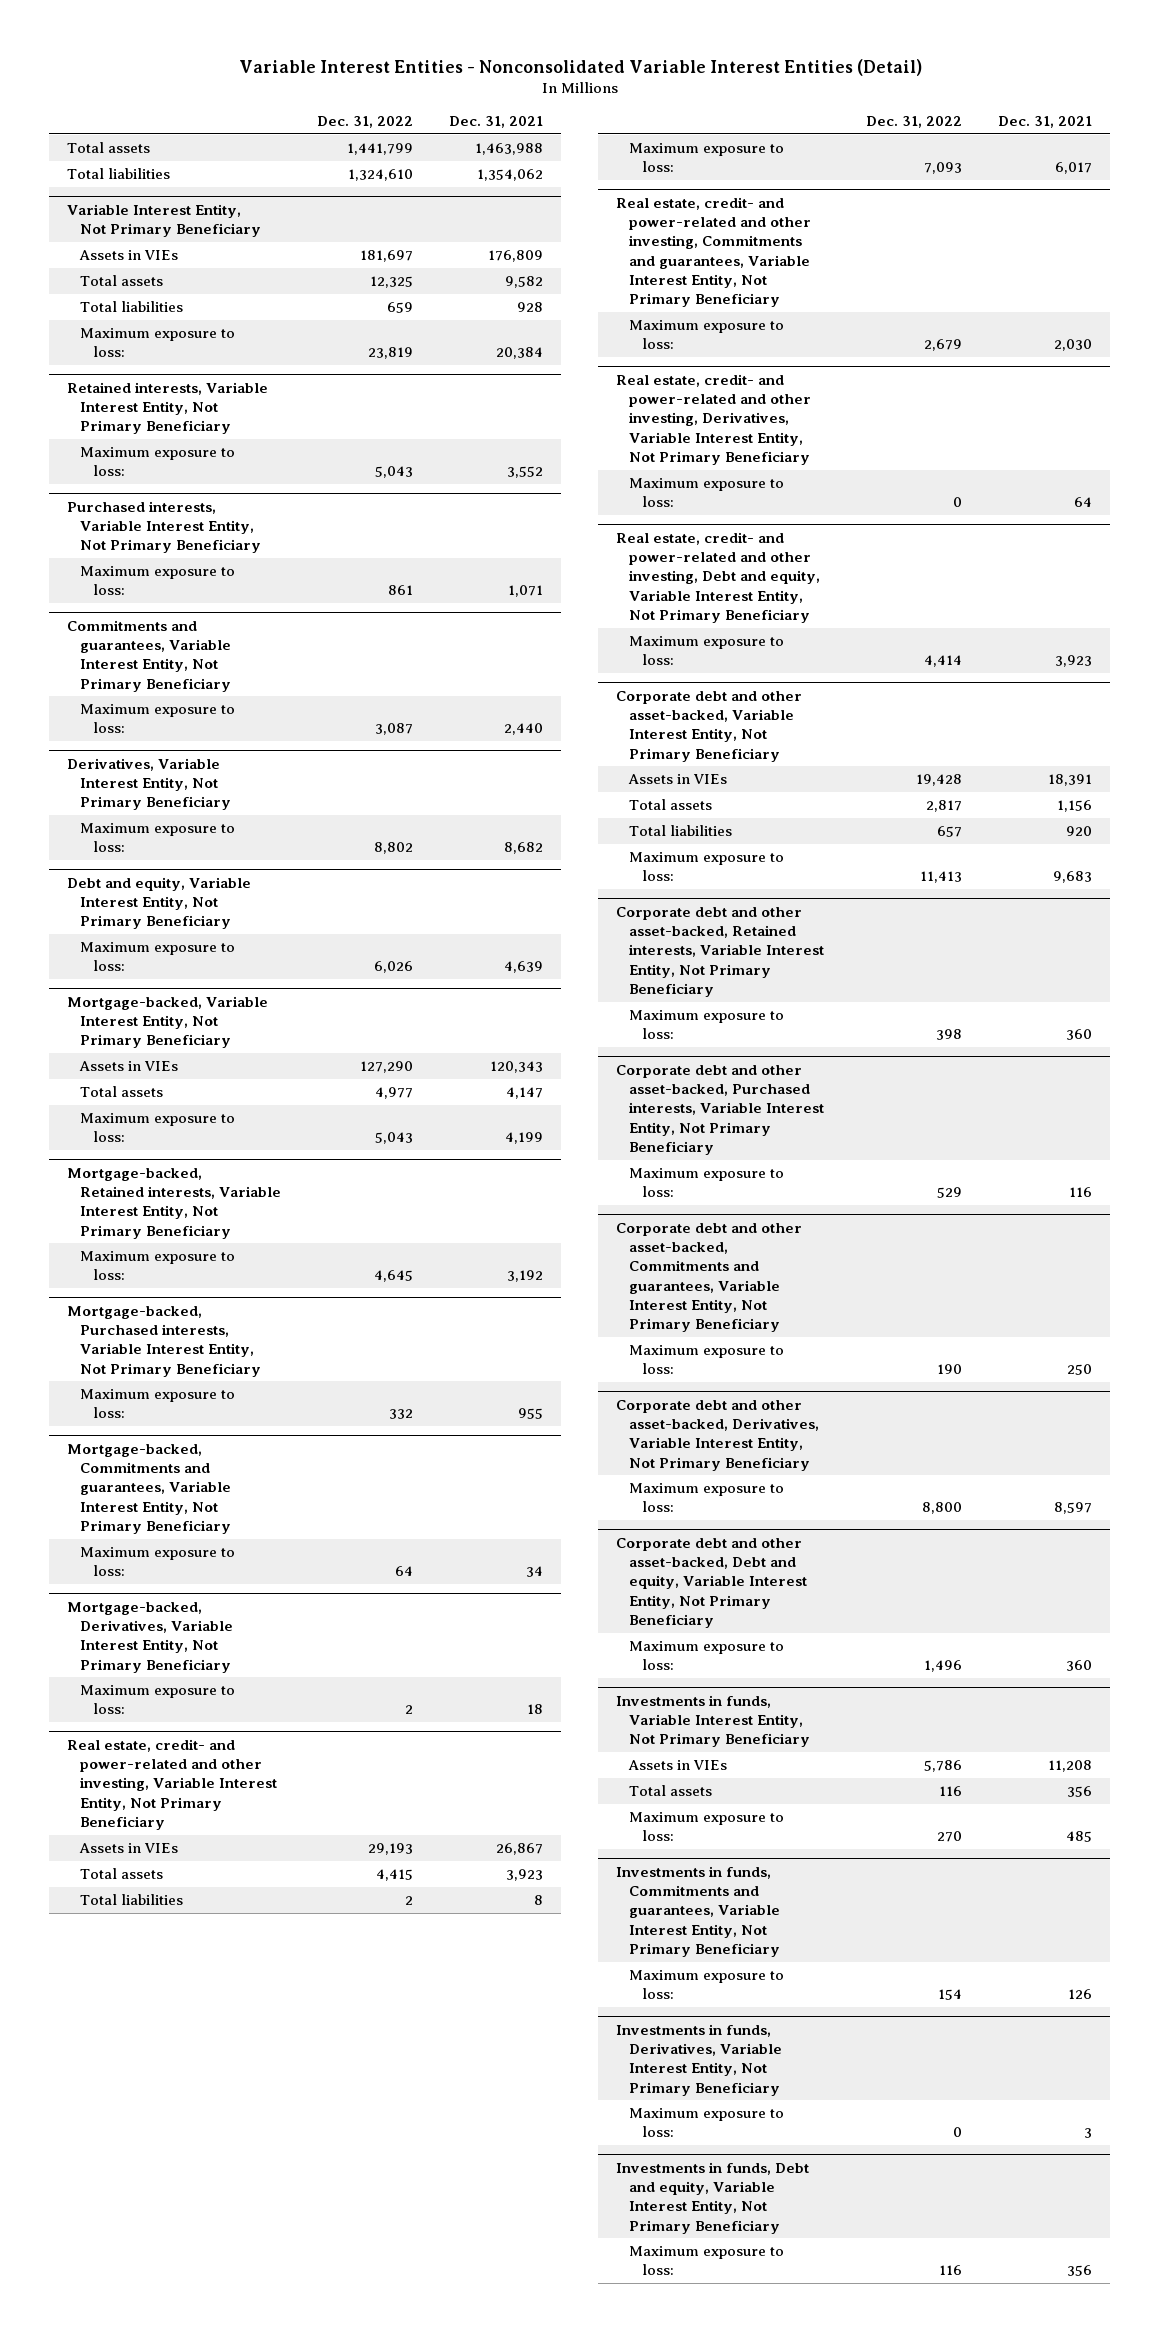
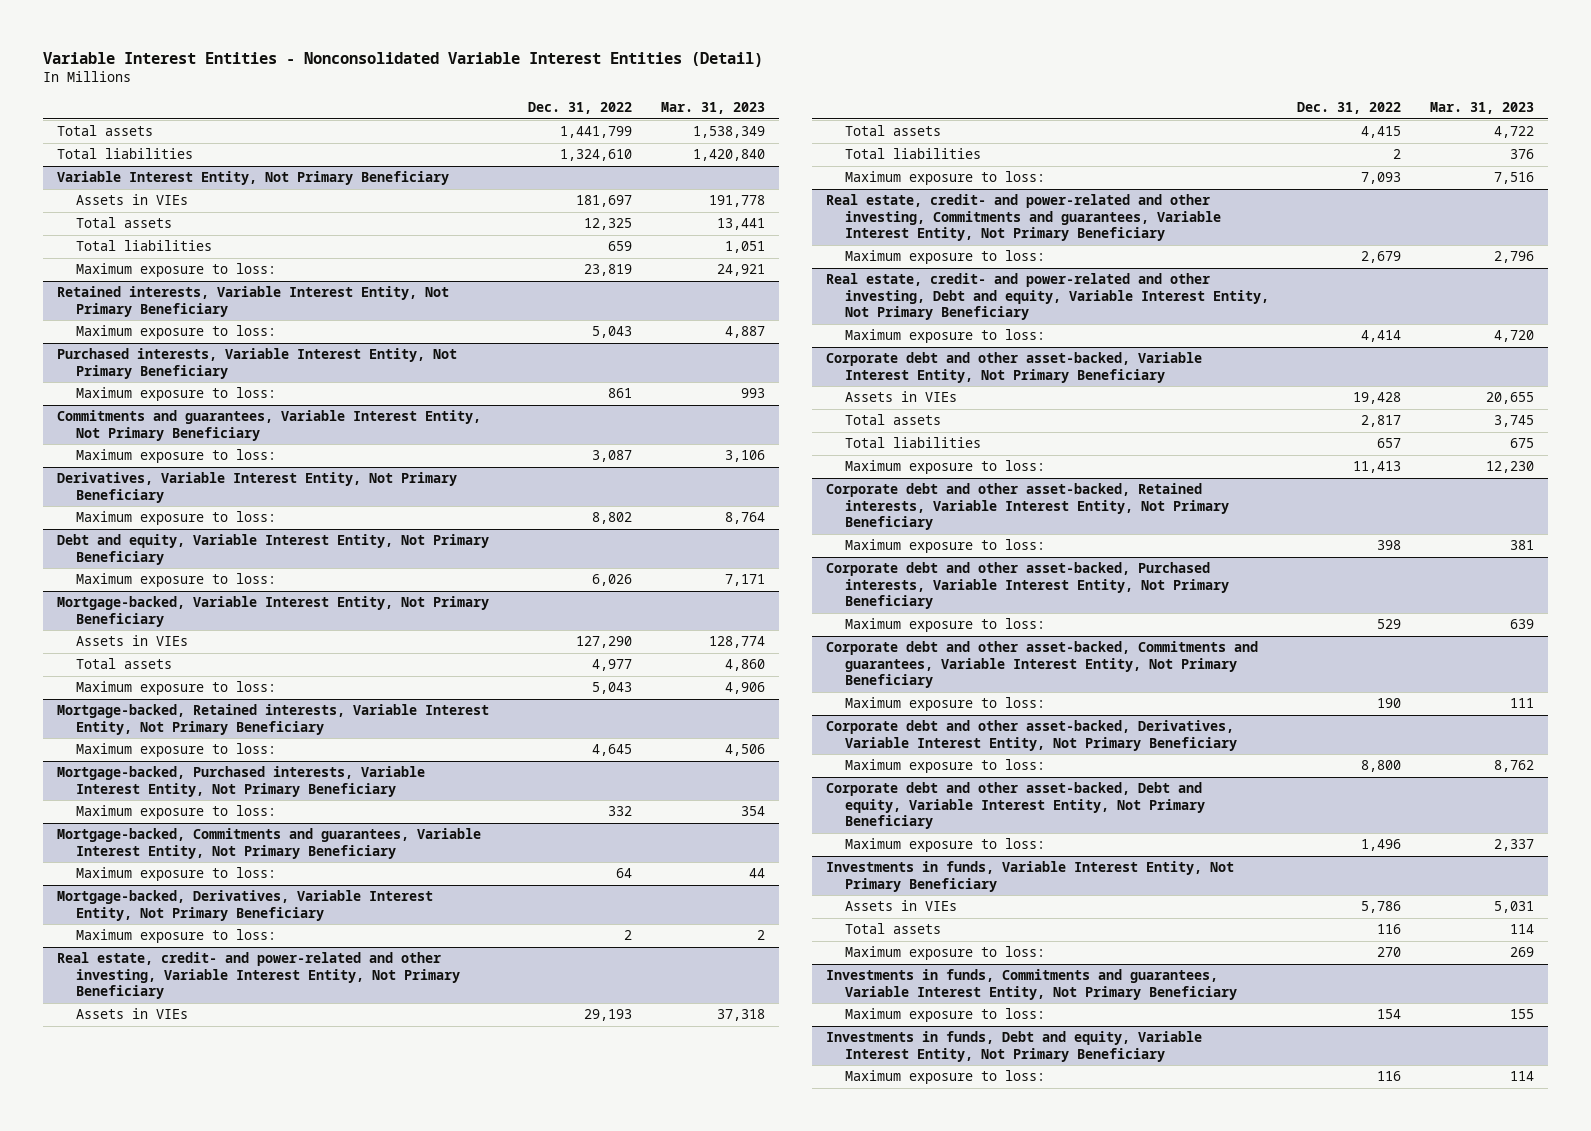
[448,116,543,129] Dec. 31, 2021 -> none
none -> [660,102,765,115] Mar. 31, 2023
[616,373,812,466] Real estate, credit- and power-related and other investing, Derivatives, Variable Interest Entity, Not Primary Beneficiary -> none
[629,477,785,508] Maximum exposure to loss: -> none
[616,2023,783,2096] Investments in funds, Derivatives, Variable Interest Entity, Not Primary Beneficiary -> none
[629,2107,785,2138] Maximum exposure to loss: -> none

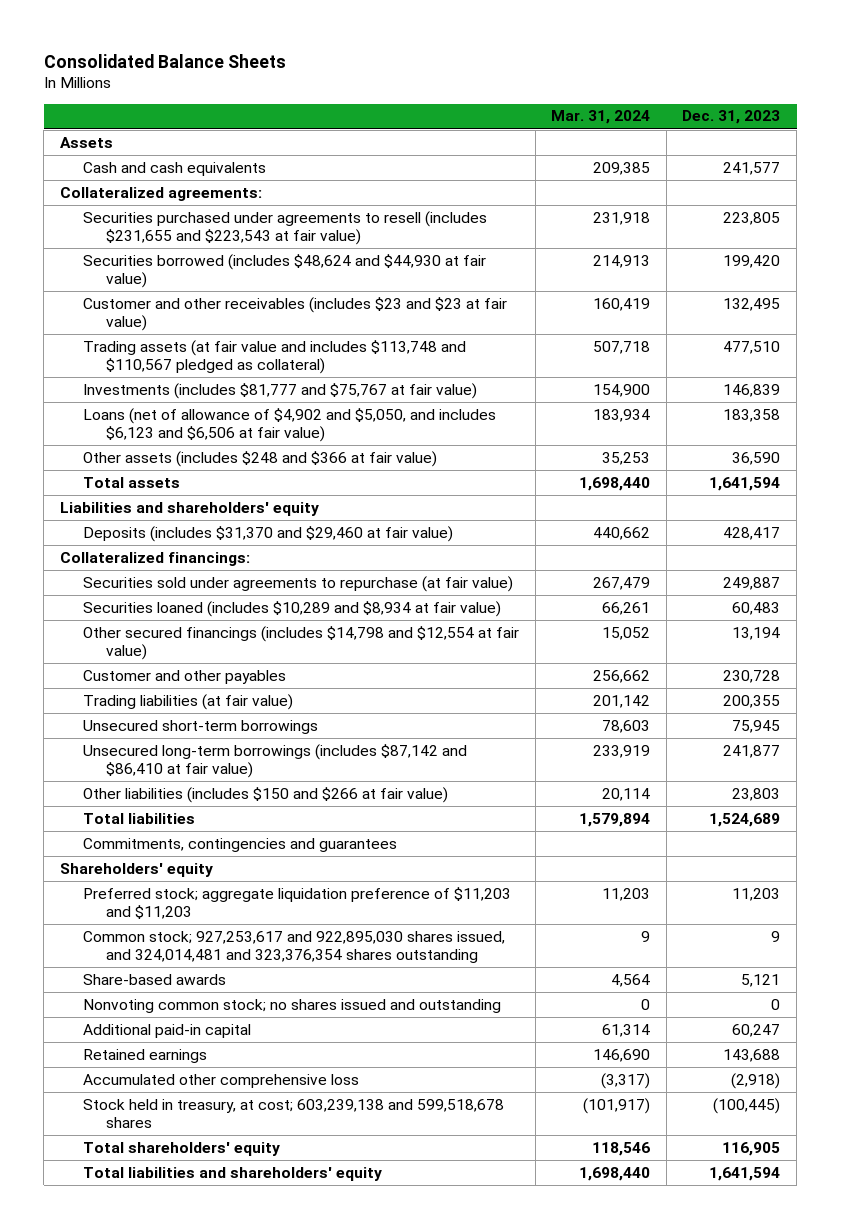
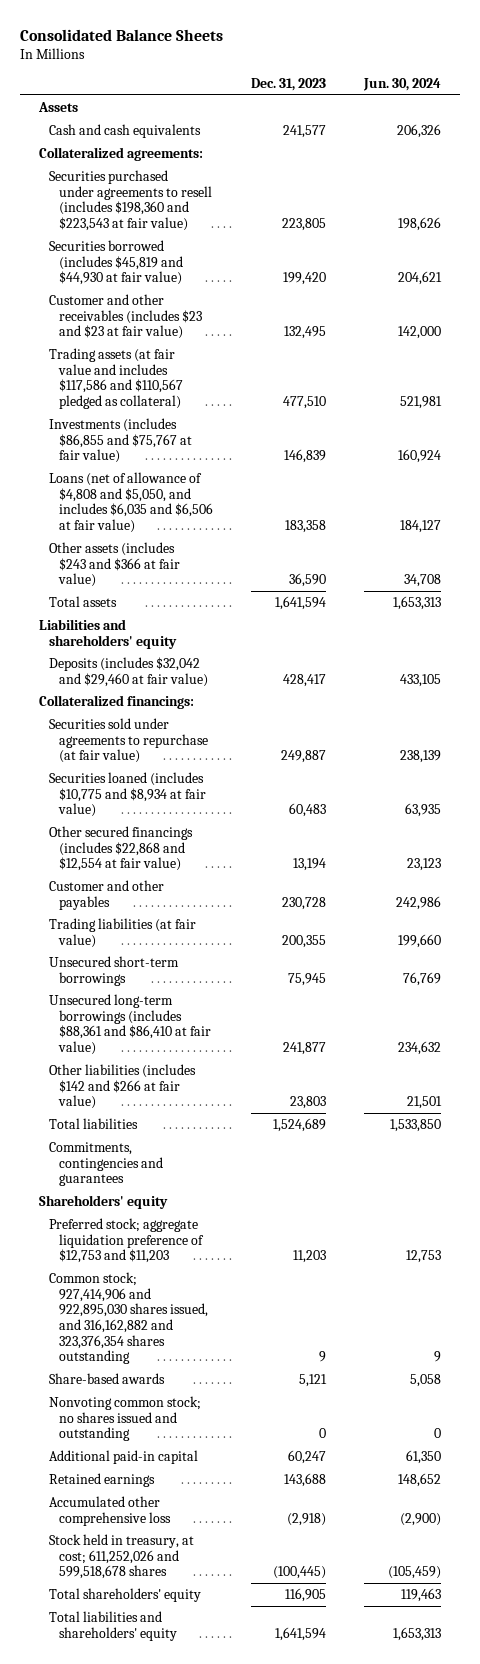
[551,110,651,125] Mar. 31, 2024 -> none
none -> [363,77,442,91] Jun. 30, 2024
[83,210,488,245] Securities purchased under agreements to resell (includes $231,655 and $223,543 at fair value) -> [48,169,212,232] Securities purchased under agreements to resell (includes $198,360 and $223,543 at fair value)
[83,253,487,288] Securities borrowed (includes $48,624 and $44,930 at fair value) -> [48,239,183,286] Securities borrowed (includes $45,819 and $44,930 at fair value)
[83,339,467,374] Trading assets (at fair value and includes $113,748 and $110,567 pledged as collateral) -> [48,347,183,410] Trading assets (at fair value and includes $117,586 and $110,567 pledged as collateral)
[83,382,478,399] Investments (includes $81,777 and $75,767 at fair value) -> [48,417,192,464] Investments (includes $86,855 and $75,767 at fair value)
[83,407,497,442] Loans (net of allowance of $4,902 and $5,050, and includes $6,123 and $6,506 at fair value) -> [48,471,213,534] Loans (net of allowance of $4,808 and $5,050, and includes $6,035 and $6,506 at fair value)
[83,450,438,467] Other assets (includes $248 and $366 at fair value) -> [48,541,180,588] Other assets (includes $243 and $366 at fair value)
[83,525,454,542] Deposits (includes $31,370 and $29,460 at fair value) -> [48,656,208,687] Deposits (includes $32,042 and $29,460 at fair value)
[83,600,502,617] Securities loaned (includes $10,289 and $8,934 at fair value) -> [48,771,206,818] Securities loaned (includes $10,775 and $8,934 at fair value)
[83,625,520,660] Other secured financings (includes $14,798 and $12,554 at fair value) -> [48,825,193,872] Other secured financings (includes $22,868 and $12,554 at fair value)
[83,743,468,778] Unsecured long-term borrowings (includes $87,142 and $86,410 at fair value) -> [48,993,211,1056] Unsecured long-term borrowings (includes $88,361 and $86,410 at fair value)
[83,786,449,803] Other liabilities (includes $150 and $266 at fair value) -> [48,1063,196,1110] Other liabilities (includes $142 and $266 at fair value)
[83,886,512,919] Preferred stock; aggregate liquidation preference of $11,203 and $11,203 -> [48,1217,204,1264] Preferred stock; aggregate liquidation preference of $12,753 and $11,203
[83,930,506,963] Common stock; 927,253,617 and 922,895,030 shares issued, and 324,014,481 and 323,376,354 shares outstanding -> [48,1271,208,1365] Common stock; 927,414,906 and 922,895,030 shares issued, and 316,162,882 and 323,376,354 shares outstanding
[83,1098,505,1128] Stock held in treasury, at cost; 603,239,138 and 599,518,678 shares -> [48,1533,194,1580] Stock held in treasury, at cost; 611,252,026 and 599,518,678 shares

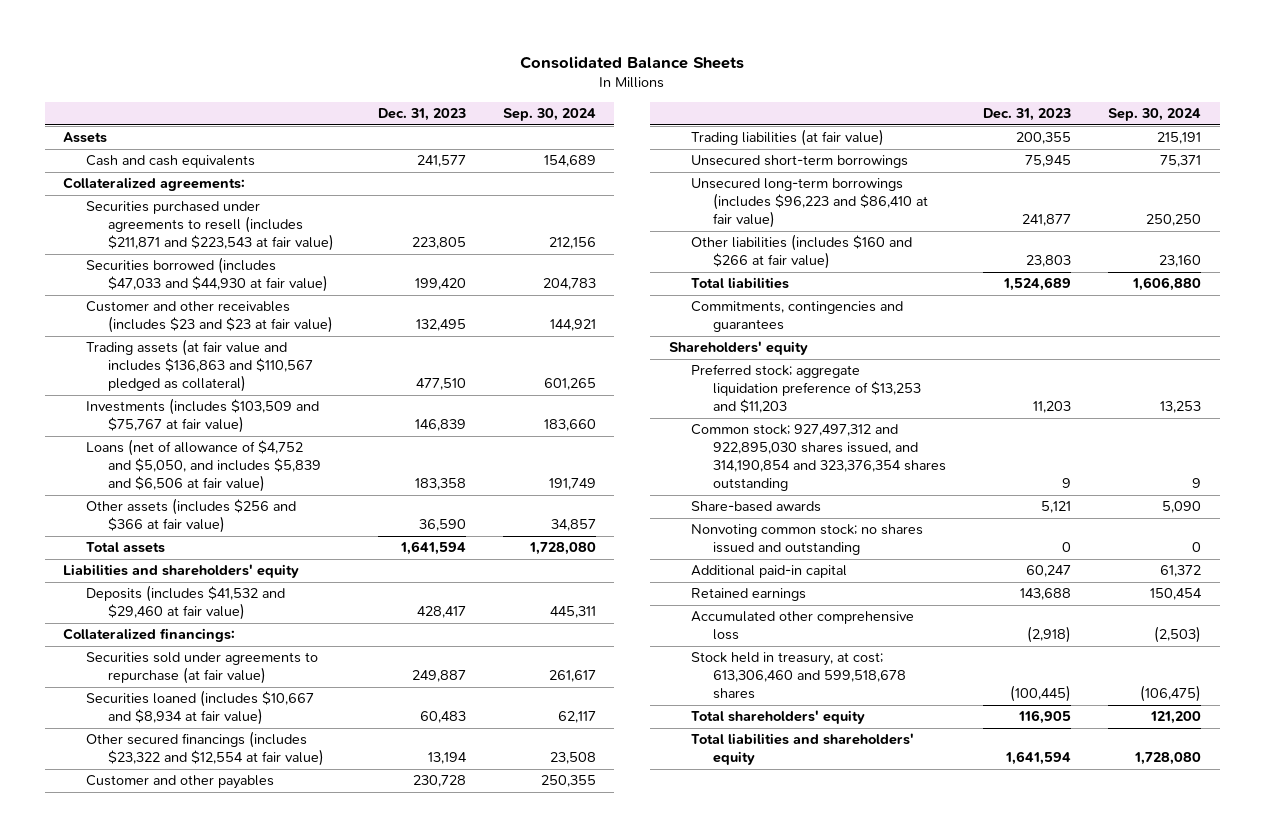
[363,77,442,91] Jun. 30, 2024 -> none
none -> [502,108,596,122] Sep. 30, 2024
[48,169,212,232] Securities purchased under agreements to resell (includes $198,360 and $223,543 at fair value) -> [85,201,334,252] Securities purchased under agreements to resell (includes $211,871 and $223,543 at fair value)
[48,239,183,286] Securities borrowed (includes $45,819 and $44,930 at fair value) -> [85,257,328,293] Securities borrowed (includes $47,033 and $44,930 at fair value)
[48,347,183,410] Trading assets (at fair value and includes $117,586 and $110,567 pledged as collateral) -> [85,339,313,393] Trading assets (at fair value and includes $136,863 and $110,567 pledged as collateral)
[48,417,192,464] Investments (includes $86,855 and $75,767 at fair value) -> [85,398,319,434] Investments (includes $103,509 and $75,767 at fair value)
[48,471,213,534] Loans (net of allowance of $4,808 and $5,050, and includes $6,035 and $6,506 at fair value) -> [85,439,321,493] Loans (net of allowance of $4,752 and $5,050, and includes $5,839 and $6,506 at fair value)
[48,541,180,588] Other assets (includes $243 and $366 at fair value) -> [85,498,296,534] Other assets (includes $256 and $366 at fair value)
[48,656,208,687] Deposits (includes $32,042 and $29,460 at fair value) -> [85,585,285,621] Deposits (includes $41,532 and $29,460 at fair value)
[48,771,206,818] Securities loaned (includes $10,775 and $8,934 at fair value) -> [85,690,314,726] Securities loaned (includes $10,667 and $8,934 at fair value)
[48,825,193,872] Other secured financings (includes $22,868 and $12,554 at fair value) -> [85,731,324,767] Other secured financings (includes $23,322 and $12,554 at fair value)
[48,993,211,1056] Unsecured long-term borrowings (includes $88,361 and $86,410 at fair value) -> [691,178,929,229] Unsecured long-term borrowings (includes $96,223 and $86,410 at fair value)
[48,1063,196,1110] Other liabilities (includes $142 and $266 at fair value) -> [691,234,913,270] Other liabilities (includes $160 and $266 at fair value)
[48,1217,204,1264] Preferred stock; aggregate liquidation preference of $12,753 and $11,203 -> [691,364,922,414] Preferred stock; aggregate liquidation preference of $13,253 and $11,203
[48,1271,208,1365] Common stock; 927,414,906 and 922,895,030 shares issued, and 316,162,882 and 323,376,354 shares outstanding -> [691,424,947,492] Common stock; 927,497,312 and 922,895,030 shares issued, and 314,190,854 and 323,376,354 shares outstanding
[48,1533,194,1580] Stock held in treasury, at cost; 611,252,026 and 599,518,678 shares -> [691,652,907,700] Stock held in treasury, at cost; 613,306,460 and 599,518,678 shares

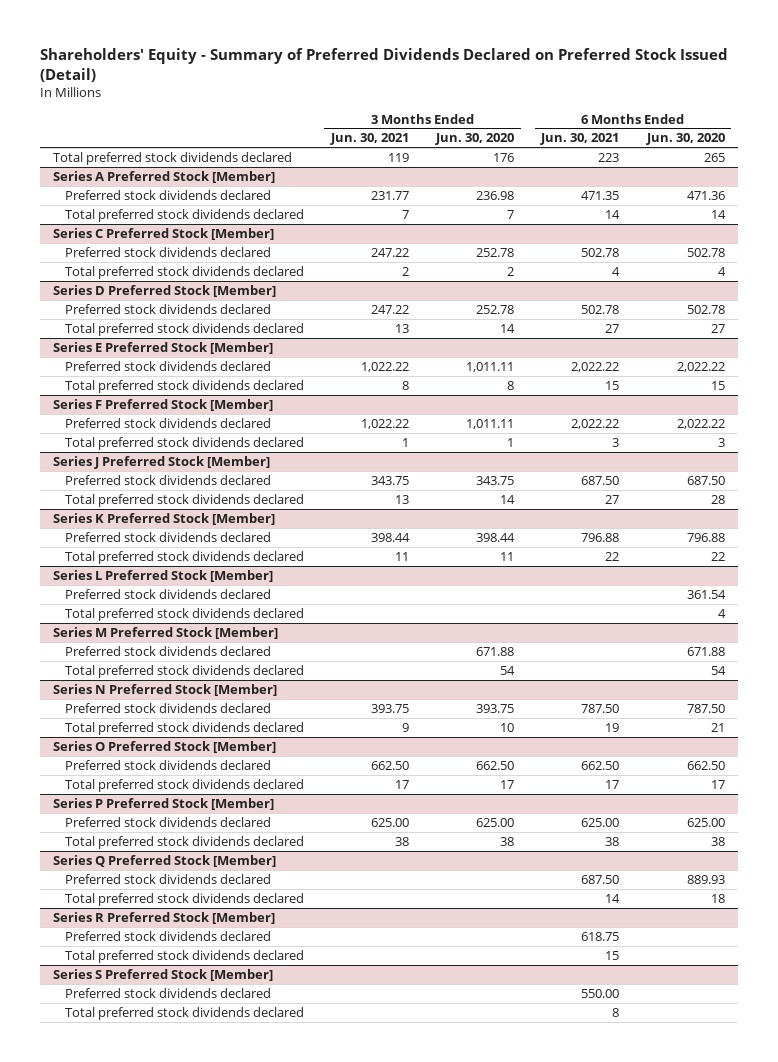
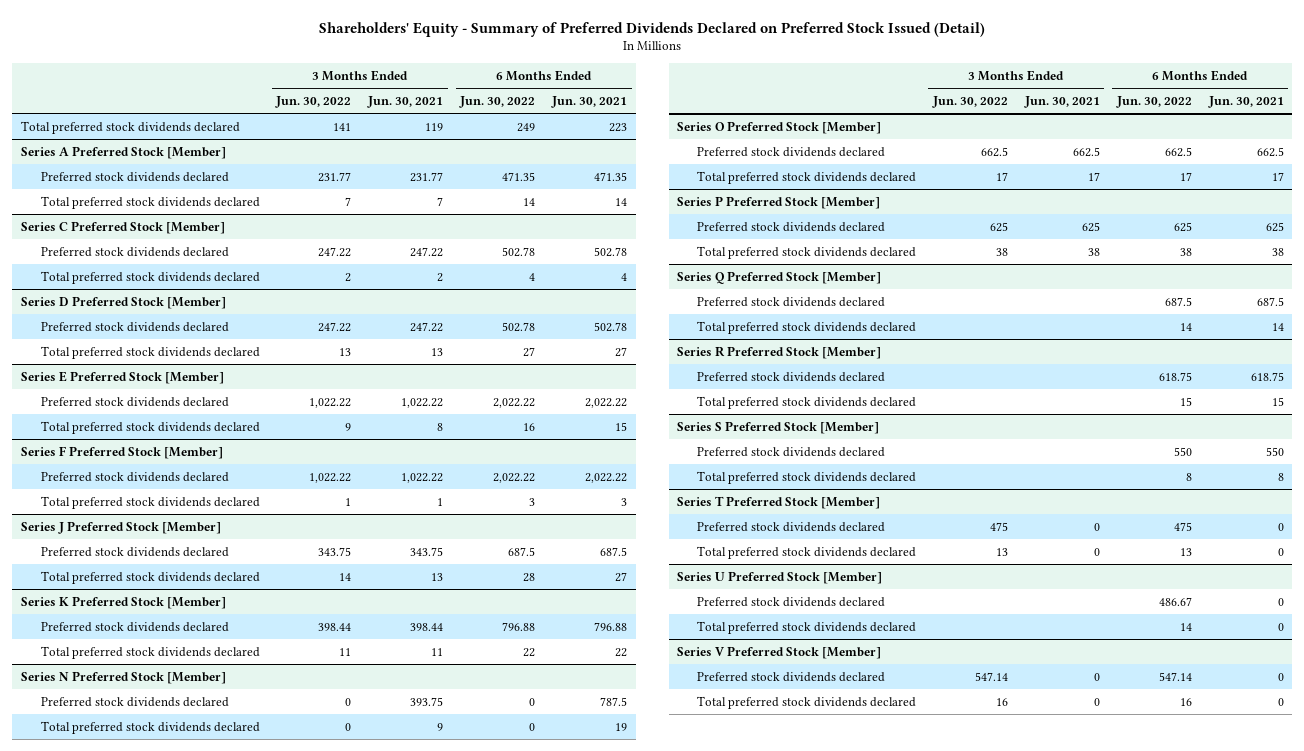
[435,133,515,146] Jun. 30, 2020 -> none
[645,133,725,146] Jun. 30, 2020 -> none
none -> [275,95,352,108] Jun. 30, 2022
none -> [459,95,536,108] Jun. 30, 2022
[581,475,620,485] 687.50 -> [600,546,628,556] 687.5
[53,569,274,582] Series L Preferred Stock [Member] -> none
[65,588,272,599] Preferred stock dividends declared -> none
[65,607,305,621] Total preferred stock dividends declared -> none
[53,626,279,639] Series M Preferred Stock [Member] -> none
[65,645,272,656] Preferred stock dividends declared -> none
[65,664,305,678] Total preferred stock dividends declared -> none
[581,703,620,713] 787.50 -> [600,696,628,706] 787.5
[371,760,410,770] 662.50 -> [1072,146,1100,157] 662.5
[581,760,620,770] 662.50 -> [1256,146,1284,157] 662.5
[371,817,410,827] 625.00 -> [1081,221,1100,232] 625
[581,817,620,827] 625.00 -> [1265,221,1284,232] 625
[581,874,620,884] 687.50 -> [1256,296,1284,306] 687.5
[581,988,620,998] 550.00 -> [1265,446,1284,456] 550
none -> [677,495,881,509] Series T Preferred Stock [Member]
none -> [696,521,885,532] Preferred stock dividends declared
none -> [696,545,916,559] Total preferred stock dividends declared
none -> [677,570,883,584] Series U Preferred Stock [Member]
none -> [696,596,885,607] Preferred stock dividends declared
none -> [696,620,916,634] Total preferred stock dividends declared
none -> [677,645,882,659] Series V Preferred Stock [Member]
none -> [696,671,885,682] Preferred stock dividends declared
none -> [696,695,916,709] Total preferred stock dividends declared

